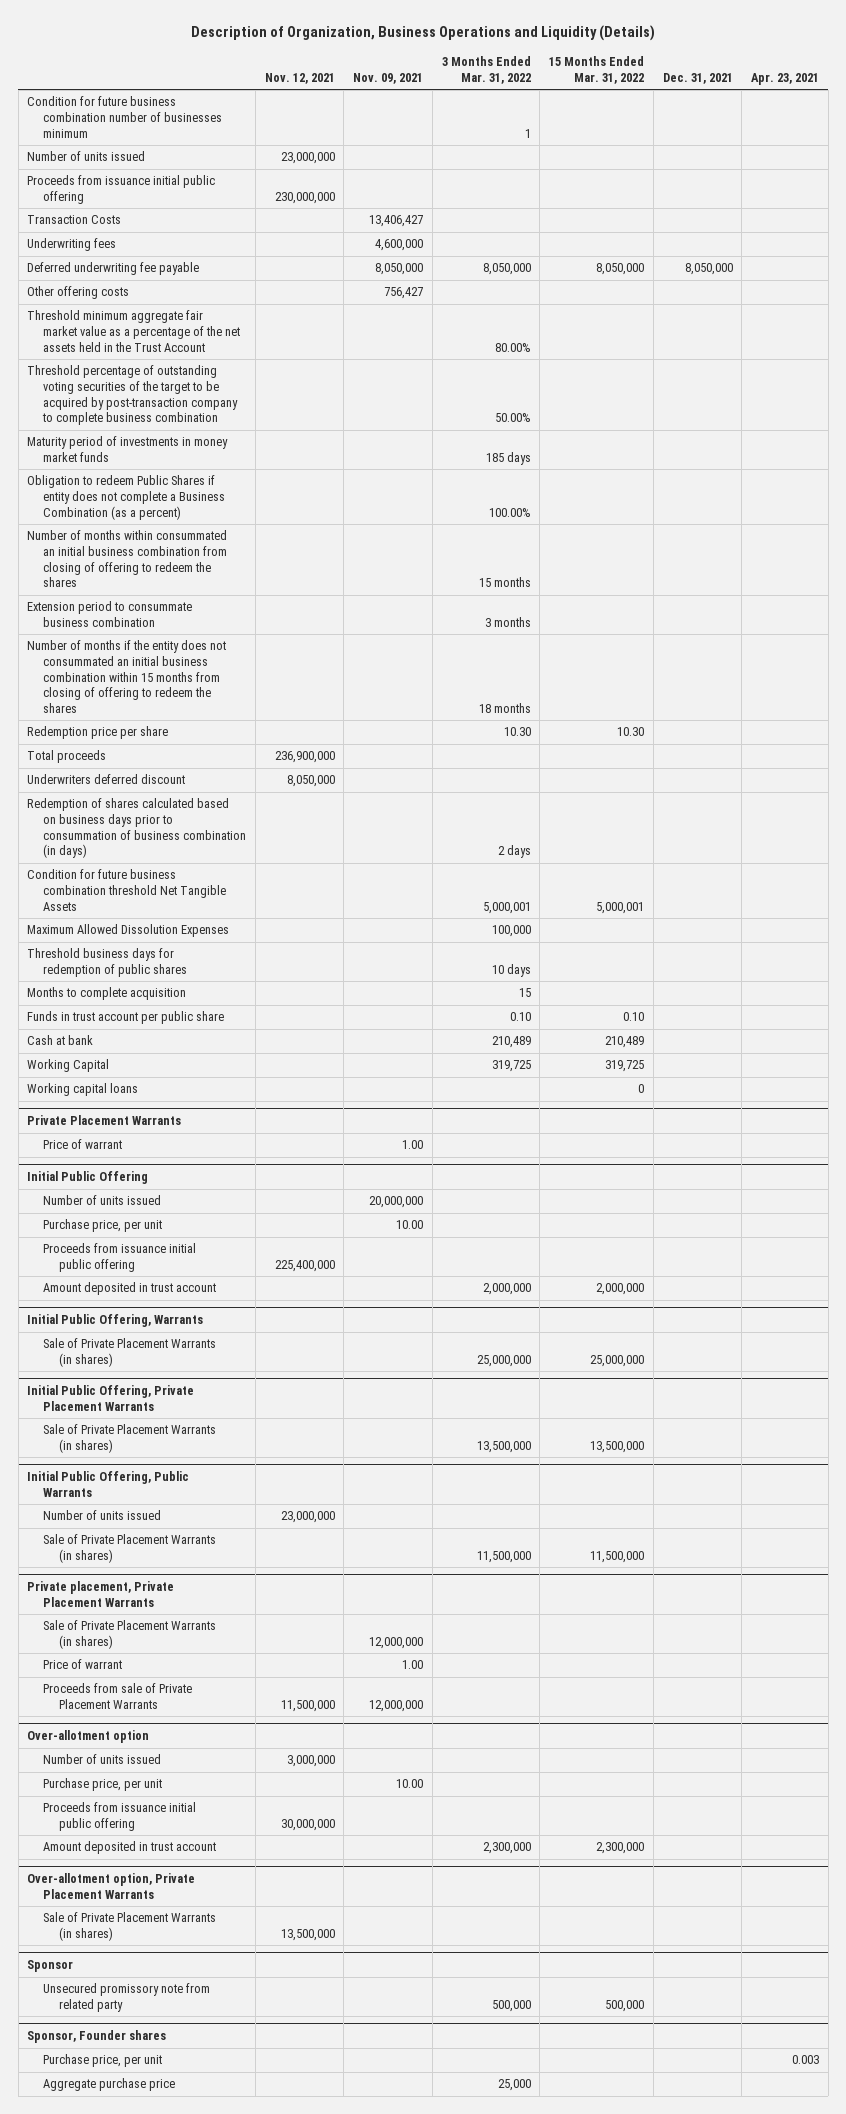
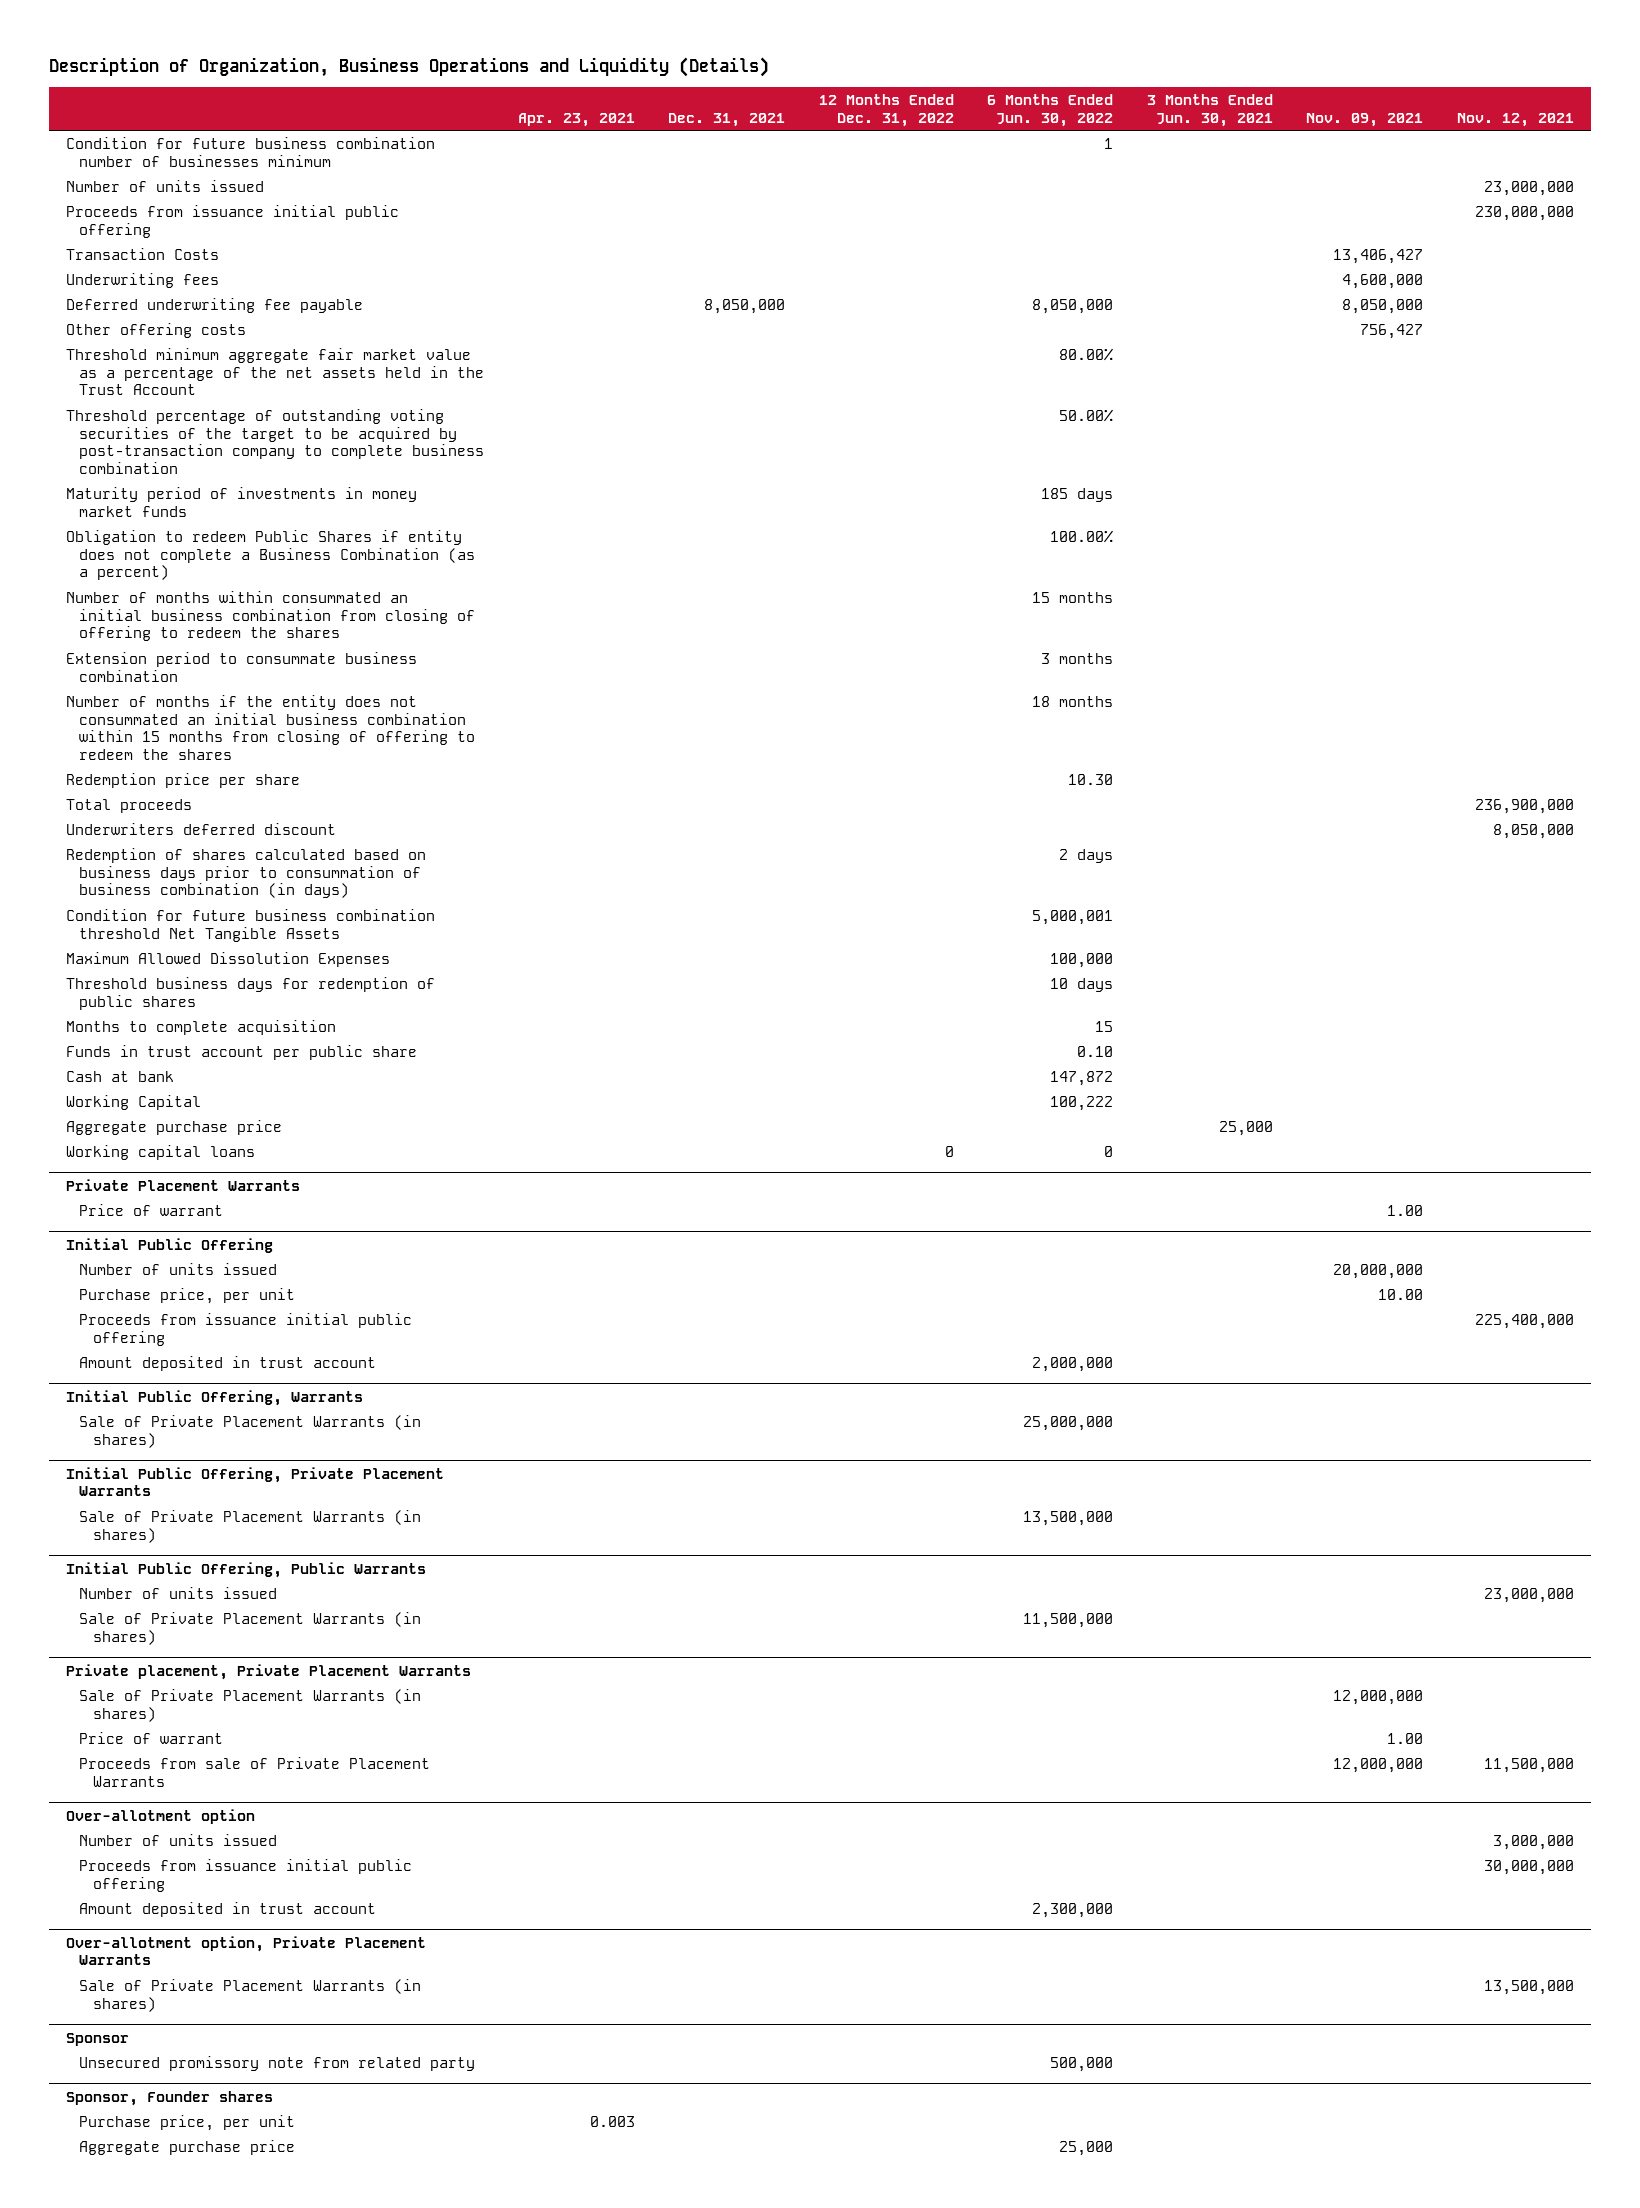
[441,56,531,84] 3 Months Ended Mar. 31, 2022 -> none
[549,56,645,84] 15 Months Ended Mar. 31, 2022 -> none
none -> [818,94,954,127] 12 Months Ended Dec. 31, 2022
none -> [987,94,1114,127] 6 Months Ended Jun. 30, 2022
none -> [1146,94,1273,127] 3 Months Ended Jun. 30, 2021
none -> [65,1119,282,1135] Aggregate purchase price
[43,1778,163,1792] Purchase price, per unit -> none

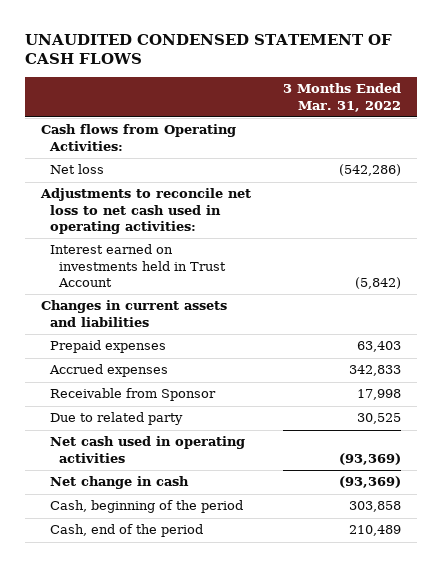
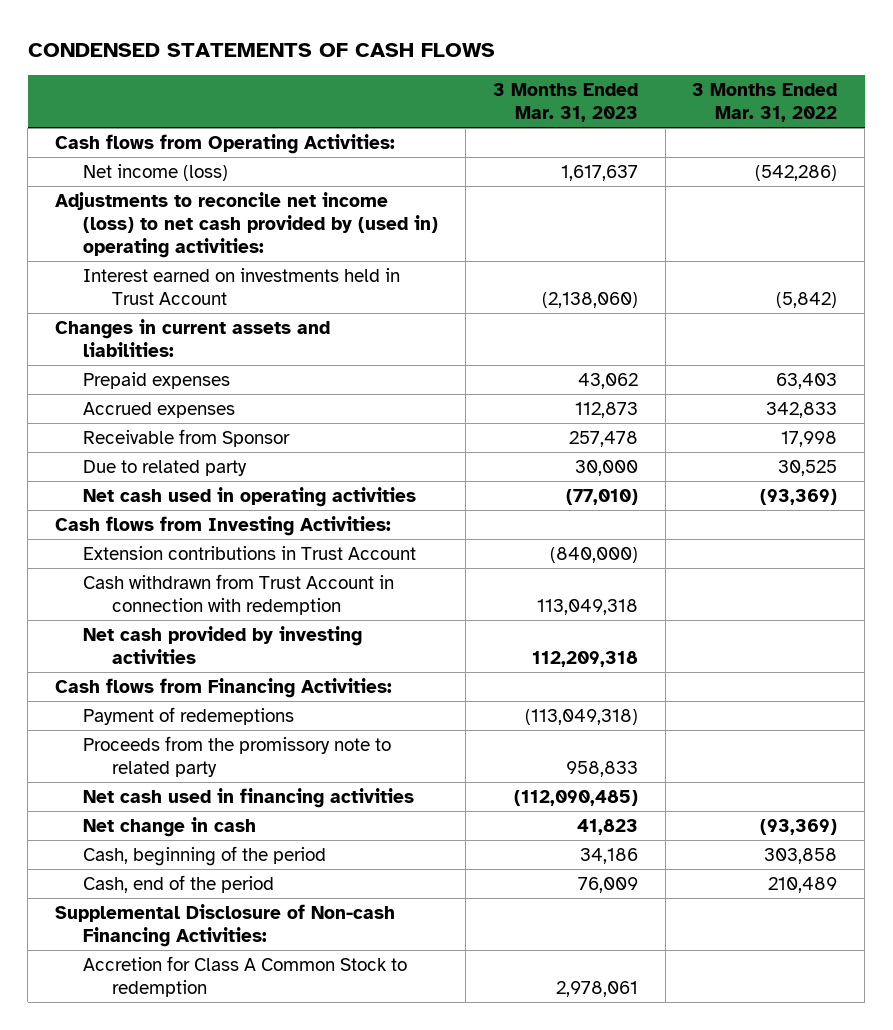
[25,33,393,65] UNAUDITED CONDENSED STATEMENT OF CASH FLOWS -> [27,42,495,57] CONDENSED STATEMENTS OF CASH FLOWS
none -> [492,82,638,123] 3 Months Ended Mar. 31, 2023
[50,164,105,175] Net loss -> [83,163,229,181] Net income (loss)
[40,188,252,235] Adjustments to reconcile net loss to net cash used in operating activities: -> [55,191,439,259] Adjustments to reconcile net income (loss) to net cash provided by (used in) operating activities:
[41,300,228,327] Changes in current assets and liabilities -> [55,318,331,358] Changes in current assets and liabilities:
none -> [55,515,392,536] Cash flows from Investing Activities:
none -> [83,545,417,560] Extension contributions in Trust Account
none -> [83,573,395,616] Cash withdrawn from Trust Account in connection with redemption
none -> [83,625,363,665] Net cash provided by investing activities
none -> [55,677,393,698] Cash flows from Financing Activities:
none -> [83,706,295,725] Payment of redemeptions
none -> [83,735,392,778] Proceeds from the promissory note to related party
none -> [83,787,415,808] Net cash used in financing activities
none -> [55,903,396,948] Supplemental Disclosure of Non-cash Financing Activities:
none -> [83,955,408,998] Accretion for Class A Common Stock to redemption

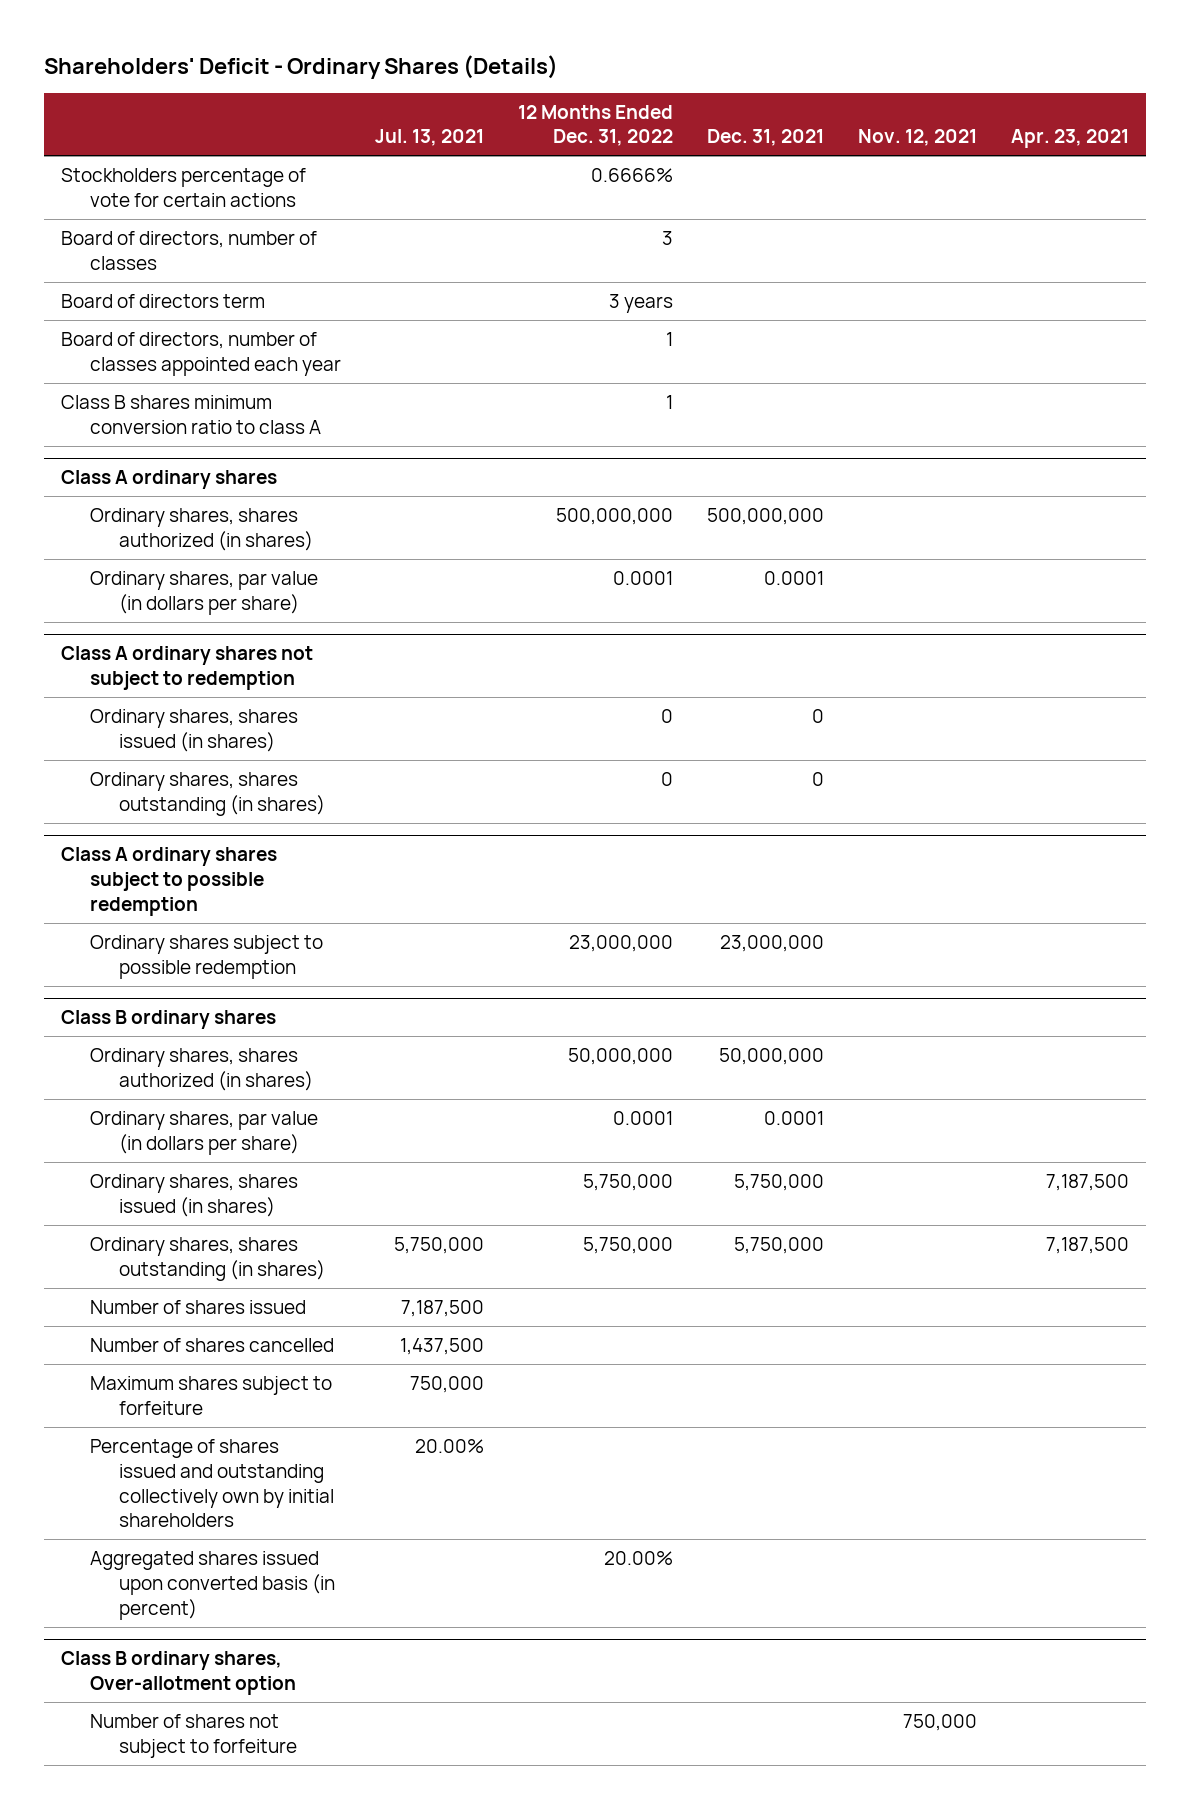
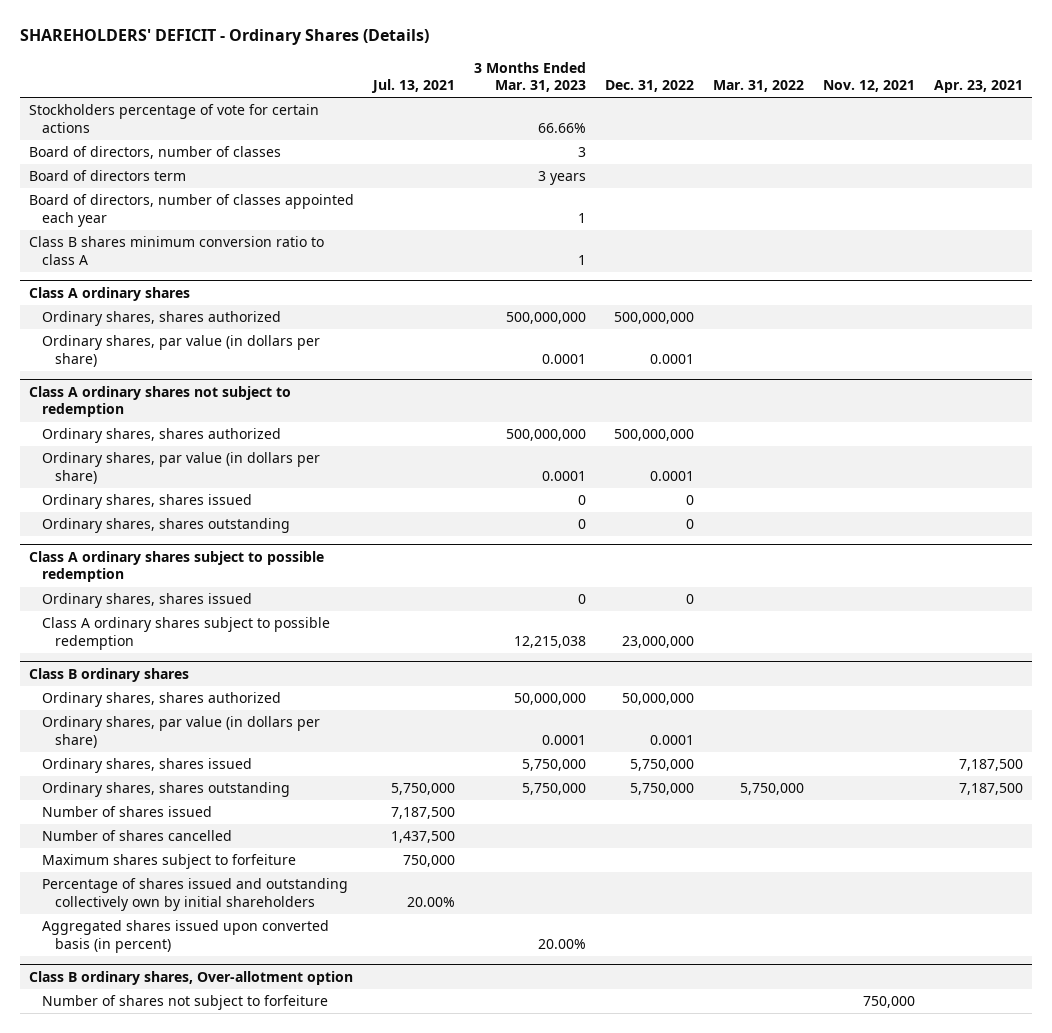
[43,54,558,79] Shareholders' Deficit - Ordinary Shares (Details) -> [19,29,429,46] SHAREHOLDERS' DEFICIT - Ordinary Shares (Details)
[517,104,673,147] 12 Months Ended Dec. 31, 2022 -> none
[706,129,824,147] Dec. 31, 2021 -> none
none -> [473,61,586,93] 3 Months Ended Mar. 31, 2023
none -> [604,80,694,93] Dec. 31, 2022
none -> [712,80,804,93] Mar. 31, 2022
[89,507,313,551] Ordinary shares, shares authorized (in shares) -> [42,311,282,327] Ordinary shares, shares authorized
none -> [42,428,282,444] Ordinary shares, shares authorized
none -> [42,452,321,484] Ordinary shares, par value (in dollars per share)
[89,708,298,752] Ordinary shares, shares issued (in shares) -> [42,494,253,510] Ordinary shares, shares issued
[89,771,325,816] Ordinary shares, shares outstanding (in shares) -> [42,518,291,534] Ordinary shares, shares outstanding
none -> [42,593,253,609] Ordinary shares, shares issued
[89,934,323,979] Ordinary shares subject to possible redemption -> [42,617,331,650] Class A ordinary shares subject to possible redemption
[89,1047,313,1091] Ordinary shares, shares authorized (in shares) -> [42,692,282,708] Ordinary shares, shares authorized
[89,1173,298,1217] Ordinary shares, shares issued (in shares) -> [42,758,253,774] Ordinary shares, shares issued
[89,1236,325,1281] Ordinary shares, shares outstanding (in shares) -> [42,782,291,798] Ordinary shares, shares outstanding

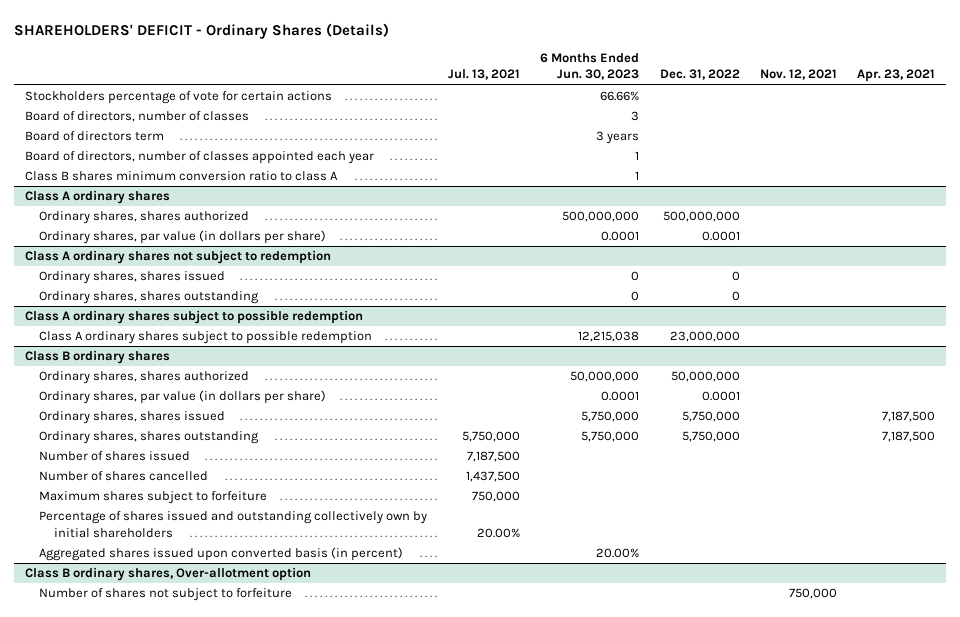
[473,61,586,93] 3 Months Ended Mar. 31, 2023 -> none
[712,80,804,93] Mar. 31, 2022 -> none
none -> [540,53,640,81] 6 Months Ended Jun. 30, 2023
[42,428,282,444] Ordinary shares, shares authorized -> none
[42,452,321,484] Ordinary shares, par value (in dollars per share) -> none
[42,593,253,609] Ordinary shares, shares issued -> none

